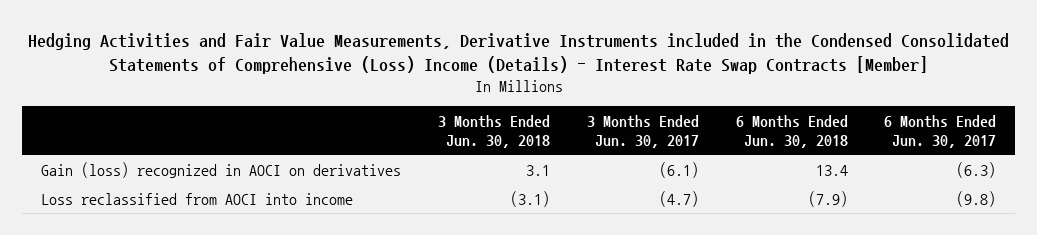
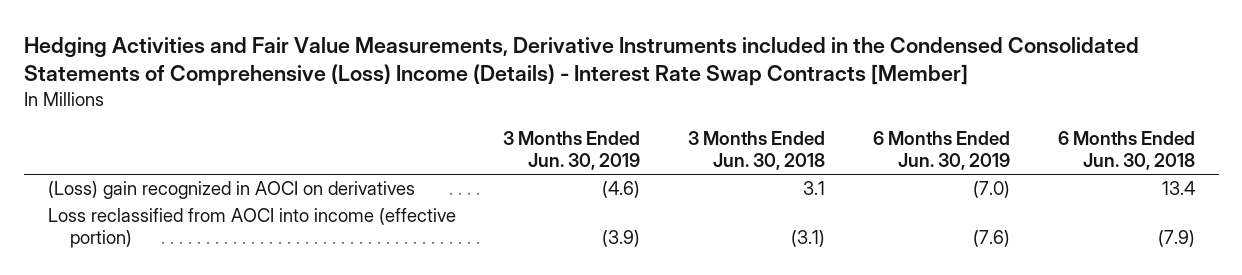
[586,114,699,148] 3 Months Ended Jun. 30, 2017 -> none
[884,114,997,148] 6 Months Ended Jun. 30, 2017 -> none
none -> [503,131,641,171] 3 Months Ended Jun. 30, 2019
none -> [872,131,1010,171] 6 Months Ended Jun. 30, 2019
[40,161,401,178] Gain (loss) recognized in AOCI on derivatives -> [47,181,415,200] (Loss) gain recognized in AOCI on derivatives
[40,192,353,205] Loss reclassified from AOCI into income -> [47,208,456,249] Loss reclassified from AOCI into income (effective portion)

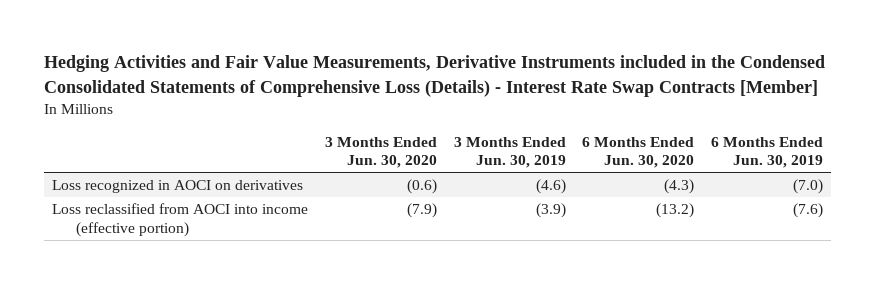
[23,36,1139,87] Hedging Activities and Fair Value Measurements, Derivative Instruments included in the Condensed Consolidated Statements of Comprehensive (Loss) Income (Details) - Interest Rate Swap Contracts [Member] -> [44,55,826,97] Hedging Activities and Fair Value Measurements, Derivative Instruments included in the Condensed Consolidated Statements of Comprehensive Loss (Details) - Interest Rate Swap Contracts [Member]
[688,131,826,171] 3 Months Ended Jun. 30, 2018 -> none
[1057,131,1195,171] 6 Months Ended Jun. 30, 2018 -> none
none -> [324,136,437,169] 3 Months Ended Jun. 30, 2020
none -> [582,136,695,169] 6 Months Ended Jun. 30, 2020
[47,181,415,200] (Loss) gain recognized in AOCI on derivatives -> [52,180,304,194] Loss recognized in AOCI on derivatives

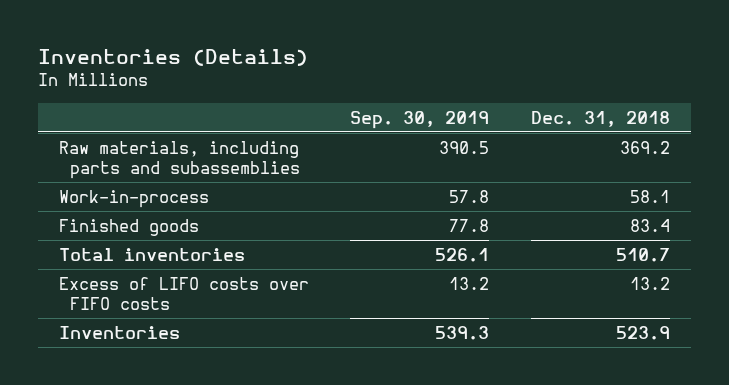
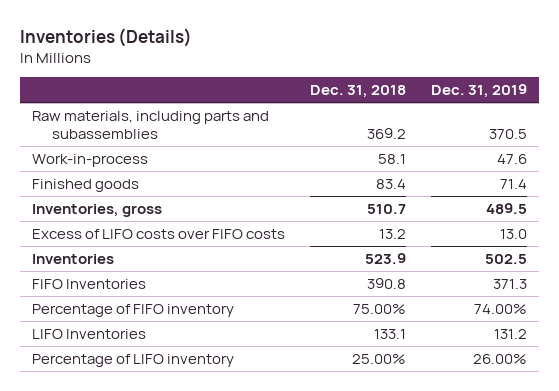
[350,110,490,129] Sep. 30, 2019 -> none
none -> [430,84,527,99] Dec. 31, 2019
[58,247,245,261] Total inventories -> [32,203,163,217] Inventories, gross
none -> [32,278,147,289] FIFO Inventories
none -> [32,303,235,317] Percentage of FIFO inventory
none -> [32,328,147,339] LIFO Inventories
none -> [32,353,235,367] Percentage of LIFO inventory

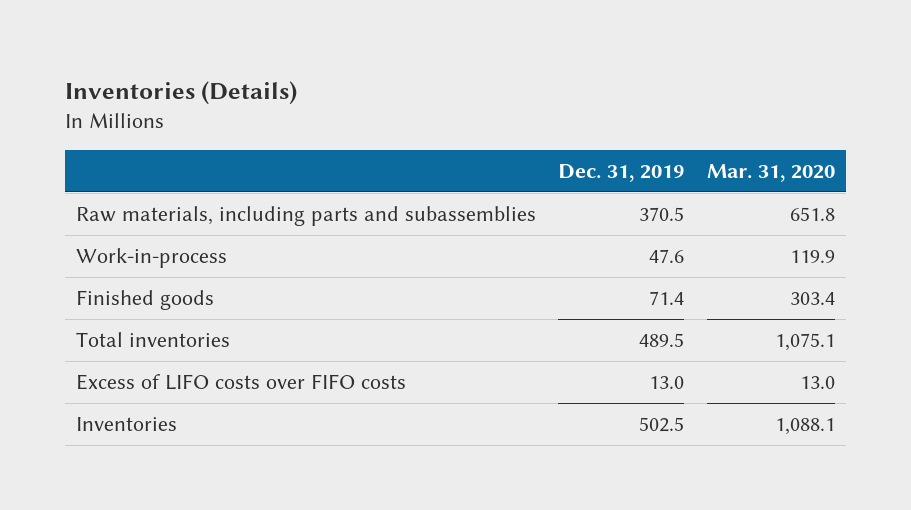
[310,85,407,99] Dec. 31, 2018 -> none
none -> [706,163,835,182] Mar. 31, 2020
[32,203,163,217] Inventories, gross -> [76,331,231,347] Total inventories
[32,278,147,289] FIFO Inventories -> none
[32,303,235,317] Percentage of FIFO inventory -> none
[32,328,147,339] LIFO Inventories -> none
[32,353,235,367] Percentage of LIFO inventory -> none

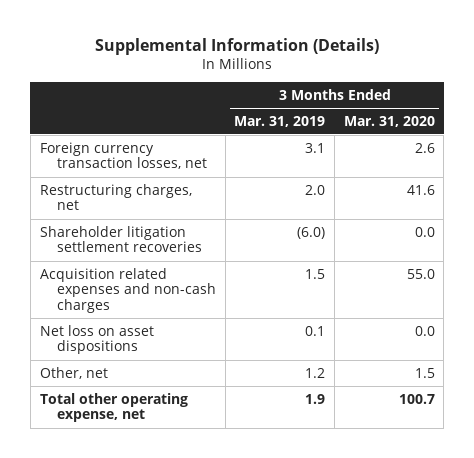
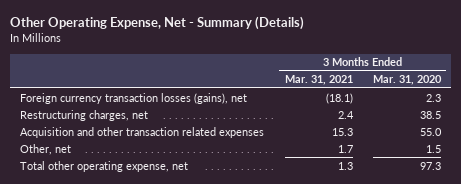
[95,38,380,56] Supplemental Information (Details) -> [9,16,304,31] Other Operating Expense, Net - Summary (Details)
[234,115,326,127] Mar. 31, 2019 -> none
none -> [284,75,353,86] Mar. 31, 2021
[39,225,202,253] Shareholder litigation settlement recoveries -> none
[39,267,216,314] Acquisition related expenses and non-cash charges -> none
[39,324,154,355] Net loss on asset dispositions -> none
[39,141,207,170] Foreign currency transaction losses, net -> [20,92,248,104] Foreign currency transaction losses (gains), net
[414,142,435,153] 2.6 -> [426,93,442,102] 2.3
[406,184,435,195] 41.6 -> [420,110,442,119] 38.5
none -> [20,126,265,138] Acquisition and other transaction related expenses
[398,393,435,404] 100.7 -> [420,161,442,170] 97.3

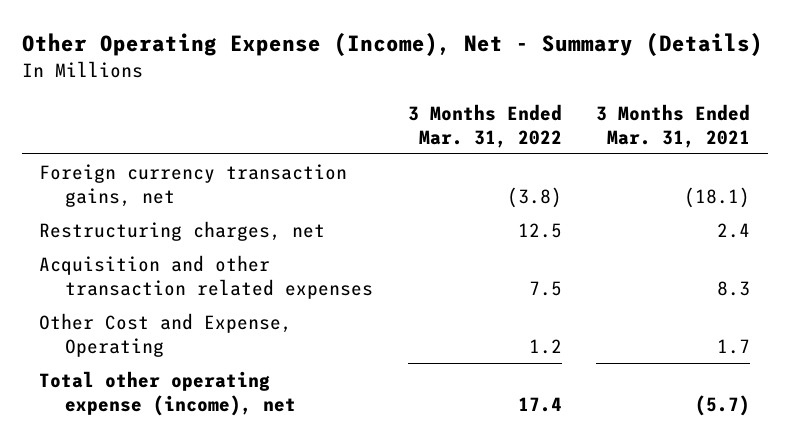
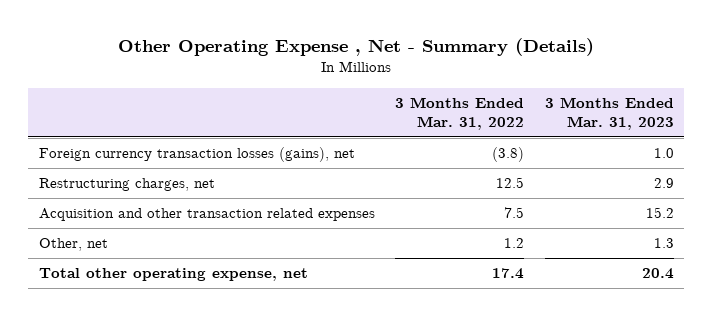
[21,33,763,57] Other Operating Expense (Income), Net - Summary (Details) -> [118,37,595,56] Other Operating Expense , Net - Summary (Details)
[596,103,751,148] 3 Months Ended Mar. 31, 2021 -> none
none -> [544,96,674,130] 3 Months Ended Mar. 31, 2023
[38,163,347,207] Foreign currency transaction gains, net -> [38,147,355,163] Foreign currency transaction losses (gains), net
[38,312,292,357] Other Cost and Expense, Operating -> none
none -> [38,238,108,252] Other, net
[38,370,296,416] Total other operating expense (income), net -> [38,268,308,282] Total other operating expense, net

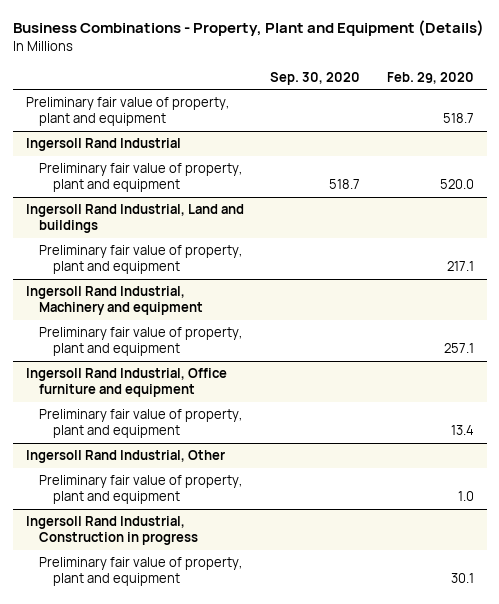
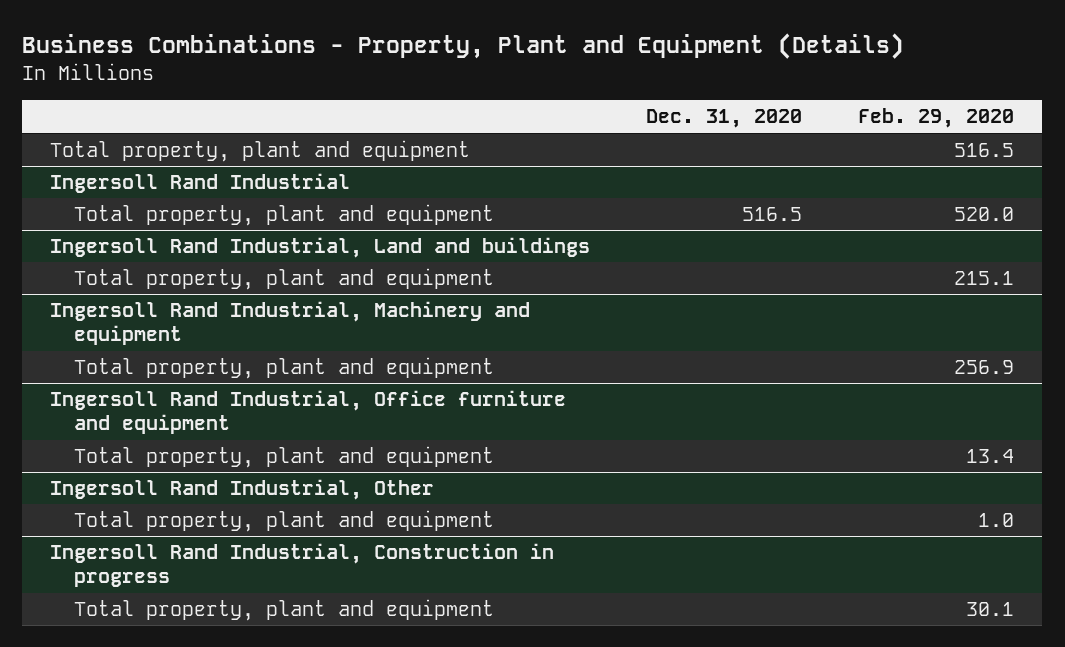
[270,71,361,85] Sep. 30, 2020 -> none
none -> [646,109,803,129] Dec. 31, 2020
[25,97,229,127] Preliminary fair value of property, plant and equipment -> [50,140,471,163] Total property, plant and equipment
[442,113,474,124] 518.7 -> [954,143,1015,158] 516.5
[39,163,243,193] Preliminary fair value of property, plant and equipment -> [73,204,494,227] Total property, plant and equipment
[39,245,243,275] Preliminary fair value of property, plant and equipment -> [73,268,494,291] Total property, plant and equipment
[446,261,474,272] 217.1 -> [954,271,1015,286] 215.1
[39,327,243,357] Preliminary fair value of property, plant and equipment -> [73,357,494,380] Total property, plant and equipment
[443,343,474,354] 257.1 -> [954,360,1015,375] 256.9
[39,409,243,439] Preliminary fair value of property, plant and equipment -> [73,446,494,469] Total property, plant and equipment
[39,475,243,505] Preliminary fair value of property, plant and equipment -> [73,510,494,533] Total property, plant and equipment
[39,557,243,587] Preliminary fair value of property, plant and equipment -> [73,599,494,622] Total property, plant and equipment

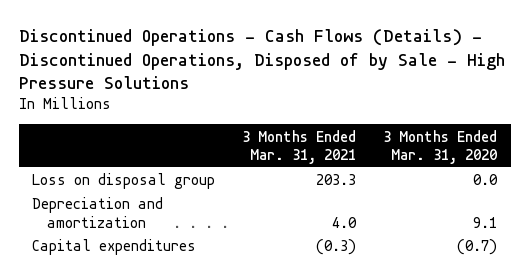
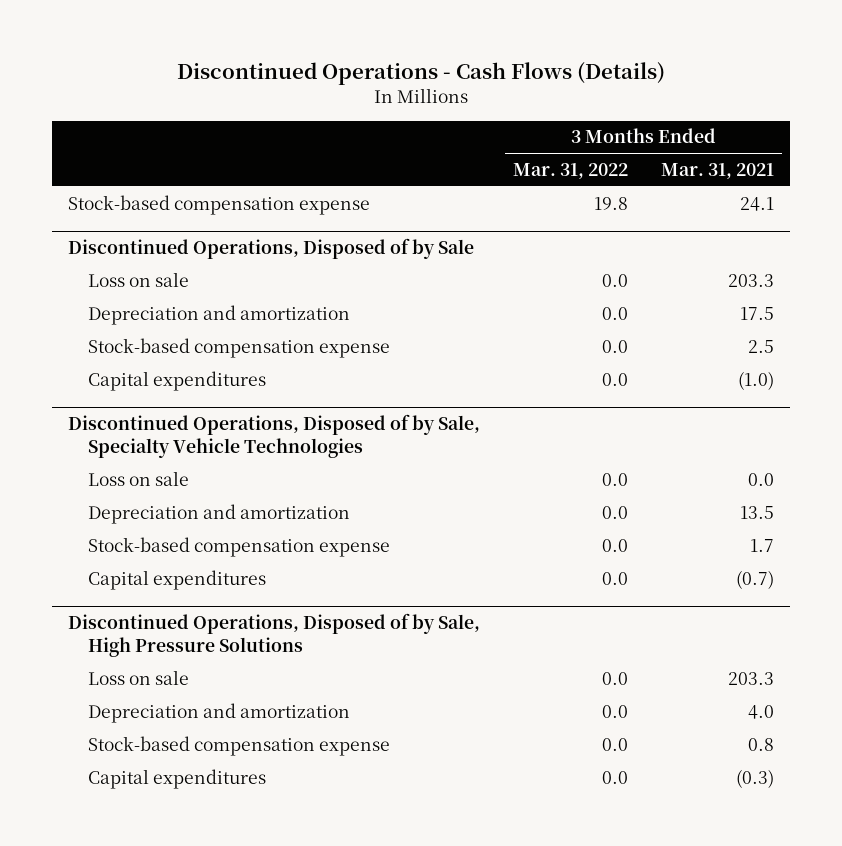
[18,29,505,89] Discontinued Operations - Cash Flows (Details) - Discontinued Operations, Disposed of by Sale - High Pressure Solutions -> [177,62,666,86] Discontinued Operations - Cash Flows (Details)
[383,129,498,165] 3 Months Ended Mar. 31, 2020 -> none
none -> [513,162,629,179] Mar. 31, 2022
none -> [68,194,371,215] Stock-based compensation expense
none -> [68,238,475,260] Discontinued Operations, Disposed of by Sale
[32,173,216,190] Loss on disposal group -> [87,271,189,287] Loss on sale
none -> [87,304,350,325] Depreciation and amortization
none -> [87,337,390,358] Stock-based compensation expense
none -> [87,370,266,391] Capital expenditures
none -> [68,414,481,458] Discontinued Operations, Disposed of by Sale, Specialty Vehicle Technologies
none -> [87,470,189,486] Loss on sale
none -> [87,503,350,524] Depreciation and amortization
none -> [87,536,390,557] Stock-based compensation expense
none -> [87,569,266,590] Capital expenditures
none -> [68,613,481,657] Discontinued Operations, Disposed of by Sale, High Pressure Solutions
none -> [87,669,189,685] Loss on sale
none -> [87,735,390,756] Stock-based compensation expense

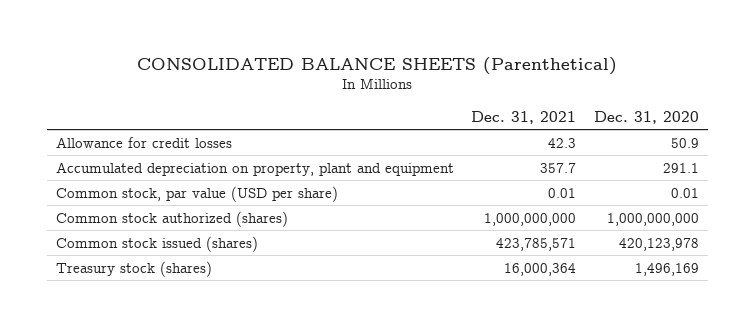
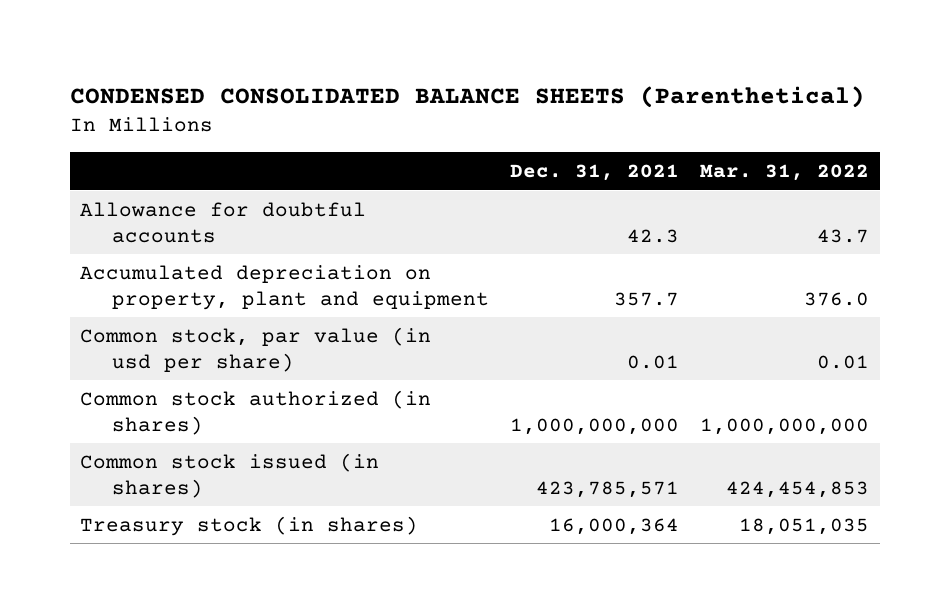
[137,56,618,75] CONSOLIDATED BALANCE SHEETS (Parenthetical) -> [69,85,865,108] CONDENSED CONSOLIDATED BALANCE SHEETS (Parenthetical)
[594,110,700,124] Dec. 31, 2020 -> none
none -> [700,163,870,181] Mar. 31, 2022
[55,136,232,148] Allowance for credit losses -> [80,201,367,243] Allowance for doubtful accounts
[55,185,338,202] Common stock, par value (USD per share) -> [80,326,432,372] Common stock, par value (in usd per share)
[55,210,288,227] Common stock authorized (shares) -> [80,389,432,435] Common stock authorized (in shares)
[55,235,258,252] Common stock issued (shares) -> [80,452,380,498] Common stock issued (in shares)
[55,260,212,277] Treasury stock (shares) -> [80,515,419,536] Treasury stock (in shares)

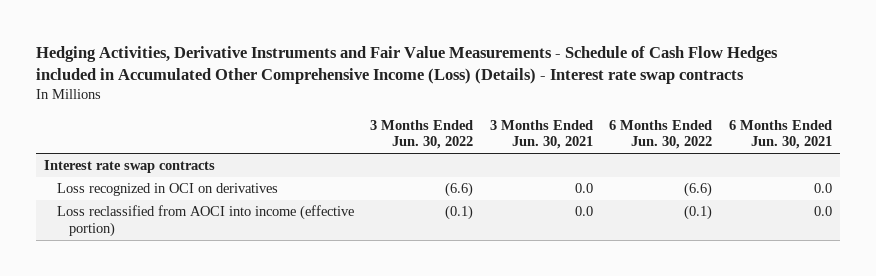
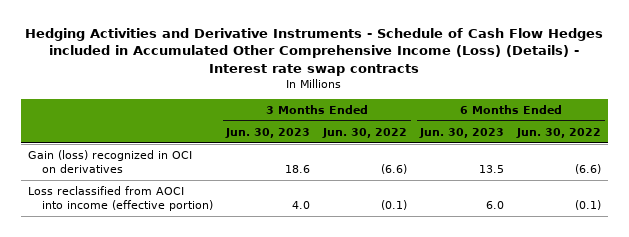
[35,45,778,85] Hedging Activities, Derivative Instruments and Fair Value Measurements - Schedule of Cash Flow Hedges included in Accumulated Other Comprehensive Income (Loss) (Details) - Interest rate swap contracts -> [25,28,604,76] Hedging Activities and Derivative Instruments - Schedule of Cash Flow Hedges included in Accumulated Other Comprehensive Income (Loss) (Details) - Interest rate swap contracts
[489,119,593,150] 3 Months Ended Jun. 30, 2021 -> none
[729,119,833,150] 6 Months Ended Jun. 30, 2021 -> none
none -> [225,127,311,138] Jun. 30, 2023
none -> [419,127,505,138] Jun. 30, 2023
[43,160,215,174] Interest rate swap contracts -> none
[56,183,278,197] Loss recognized in OCI on derivatives -> [27,150,192,173] Gain (loss) recognized in OCI on derivatives

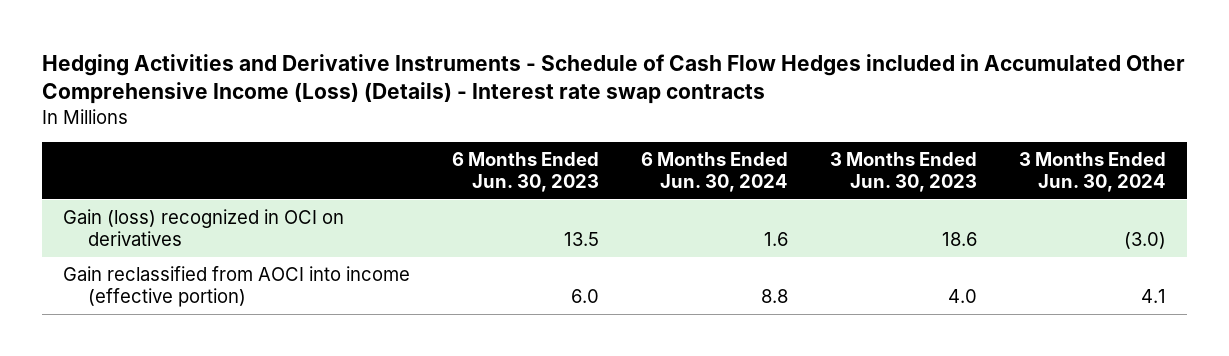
[322,127,408,138] Jun. 30, 2022 -> none
[516,127,602,138] Jun. 30, 2022 -> none
none -> [640,152,788,192] 6 Months Ended Jun. 30, 2024
none -> [1018,152,1166,192] 3 Months Ended Jun. 30, 2024
[27,186,214,211] Loss reclassified from AOCI into income (effective portion) -> [63,266,411,307] Gain reclassified from AOCI into income (effective portion)

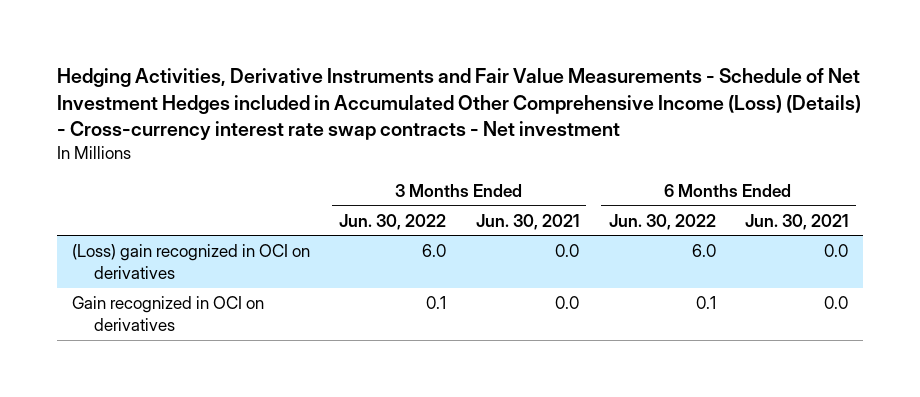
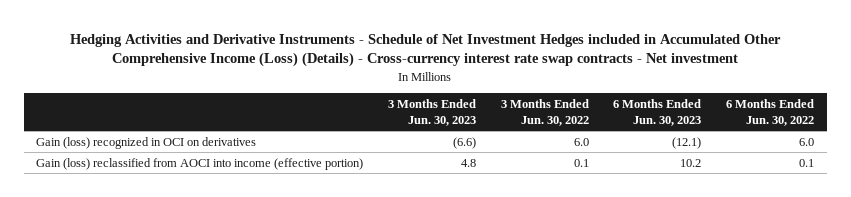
[56,68,861,141] Hedging Activities, Derivative Instruments and Fair Value Measurements - Schedule of Net Investment Hedges included in Accumulated Other Comprehensive Income (Loss) (Details) - Cross-currency interest rate swap contracts - Net investment -> [70,33,782,68] Hedging Activities and Derivative Instruments - Schedule of Net Investment Hedges included in Accumulated Other Comprehensive Income (Loss) (Details) - Cross-currency interest rate swap contracts - Net investment
[475,213,579,230] Jun. 30, 2021 -> none
[745,213,849,230] Jun. 30, 2021 -> none
none -> [388,99,477,126] 3 Months Ended Jun. 30, 2023
none -> [613,99,702,126] 6 Months Ended Jun. 30, 2023
[71,243,310,280] (Loss) gain recognized in OCI on derivatives -> [36,136,257,149] Gain (loss) recognized in OCI on derivatives
[71,295,264,332] Gain recognized in OCI on derivatives -> [36,157,364,170] Gain (loss) reclassified from AOCI into income (effective portion)

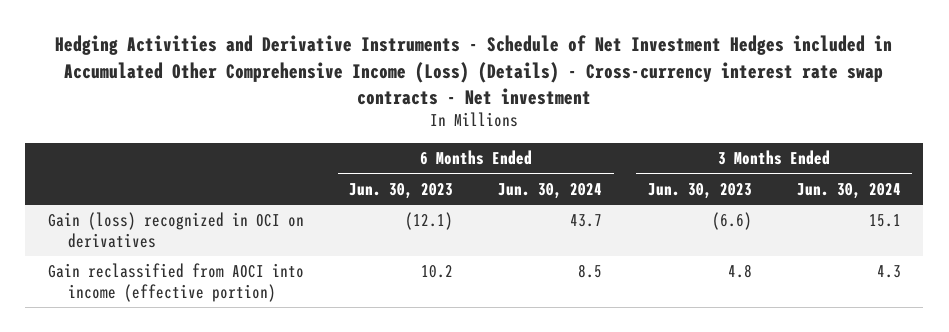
[500,99,589,126] 3 Months Ended Jun. 30, 2022 -> none
[726,99,815,126] 6 Months Ended Jun. 30, 2022 -> none
none -> [498,182,603,199] Jun. 30, 2024
none -> [796,182,901,199] Jun. 30, 2024
[36,157,364,170] Gain (loss) reclassified from AOCI into income (effective portion) -> [47,263,304,302] Gain reclassified from AOCI into income (effective portion)

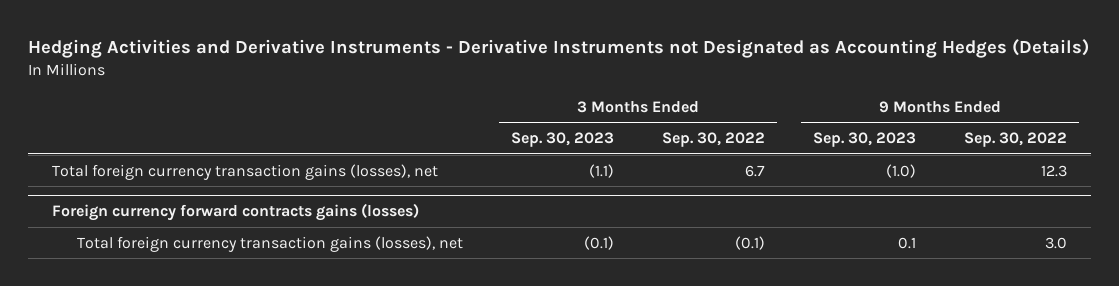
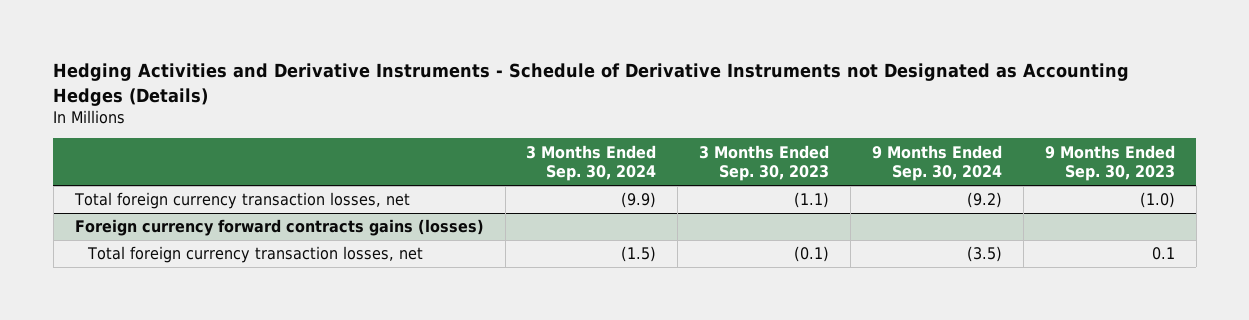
[28,39,1090,59] Hedging Activities and Derivative Instruments - Derivative Instruments not Designated as Accounting Hedges (Details) -> [53,63,1130,106] Hedging Activities and Derivative Instruments - Schedule of Derivative Instruments not Designated as Accounting Hedges (Details)
[662,132,766,148] Sep. 30, 2022 -> none
[964,132,1068,148] Sep. 30, 2022 -> none
none -> [526,144,657,182] 3 Months Ended Sep. 30, 2024
none -> [872,144,1003,182] 9 Months Ended Sep. 30, 2024
[52,163,439,180] Total foreign currency transaction gains (losses), net -> [73,192,410,210] Total foreign currency transaction losses, net
[77,235,464,252] Total foreign currency transaction gains (losses), net -> [87,246,424,264] Total foreign currency transaction losses, net

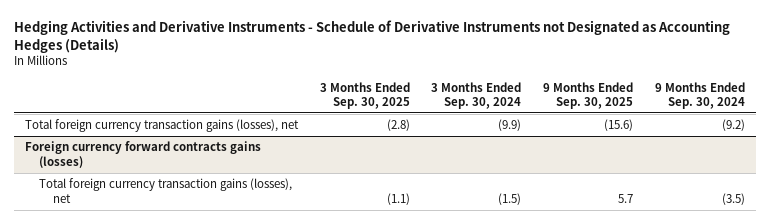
[699,144,830,182] 3 Months Ended Sep. 30, 2023 -> none
[1044,144,1175,182] 9 Months Ended Sep. 30, 2023 -> none
none -> [319,81,410,109] 3 Months Ended Sep. 30, 2025
none -> [543,81,634,109] 9 Months Ended Sep. 30, 2025
[73,192,410,210] Total foreign currency transaction losses, net -> [25,119,300,133] Total foreign currency transaction gains (losses), net
[87,246,424,264] Total foreign currency transaction losses, net -> [38,178,292,203] Total foreign currency transaction gains (losses), net

